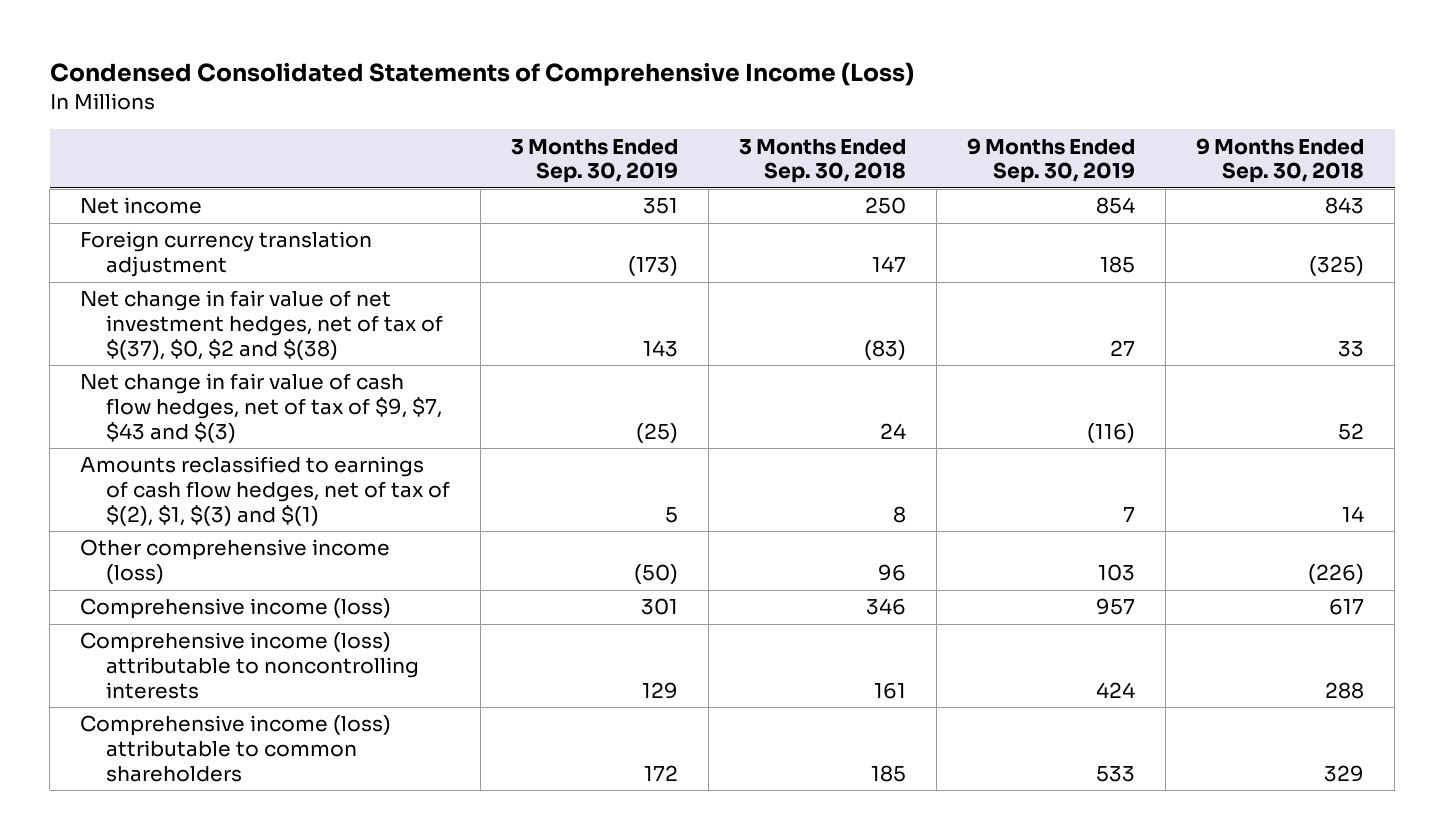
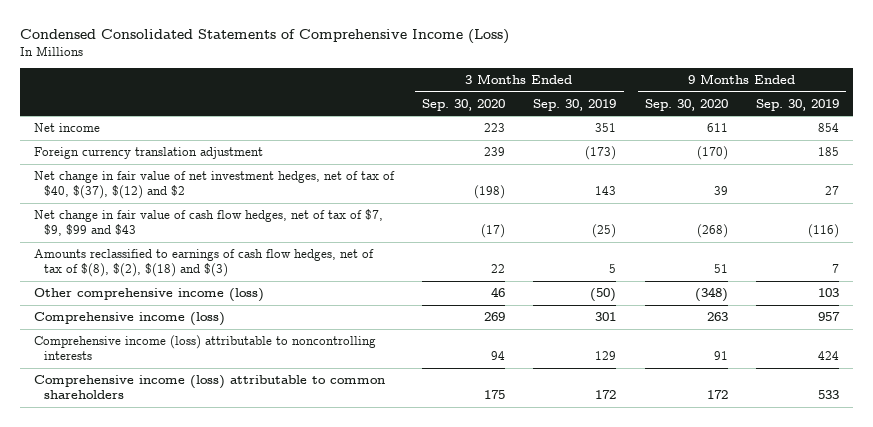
[738,138,906,184] 3 Months Ended Sep. 30, 2018 -> none
[1196,137,1365,184] 9 Months Ended Sep. 30, 2018 -> none
none -> [422,98,506,111] Sep. 30, 2020
none -> [644,98,728,111] Sep. 30, 2020
[80,290,443,360] Net change in fair value of net investment hedges, net of tax of $(37), $0, $2 and $(38) -> [33,171,395,199] Net change in fair value of net investment hedges, net of tax of $40, $(37), $(12) and $2
[80,373,442,443] Net change in fair value of cash flow hedges, net of tax of $9, $7, $43 and $(3) -> [33,209,383,236] Net change in fair value of cash flow hedges, net of tax of $7, $9, $99 and $43
[80,456,450,526] Amounts reclassified to earnings of cash flow hedges, net of tax of $(2), $1, $(3) and $(1) -> [33,249,374,277] Amounts reclassified to earnings of cash flow hedges, net of tax of $(8), $(2), $(18) and $(3)

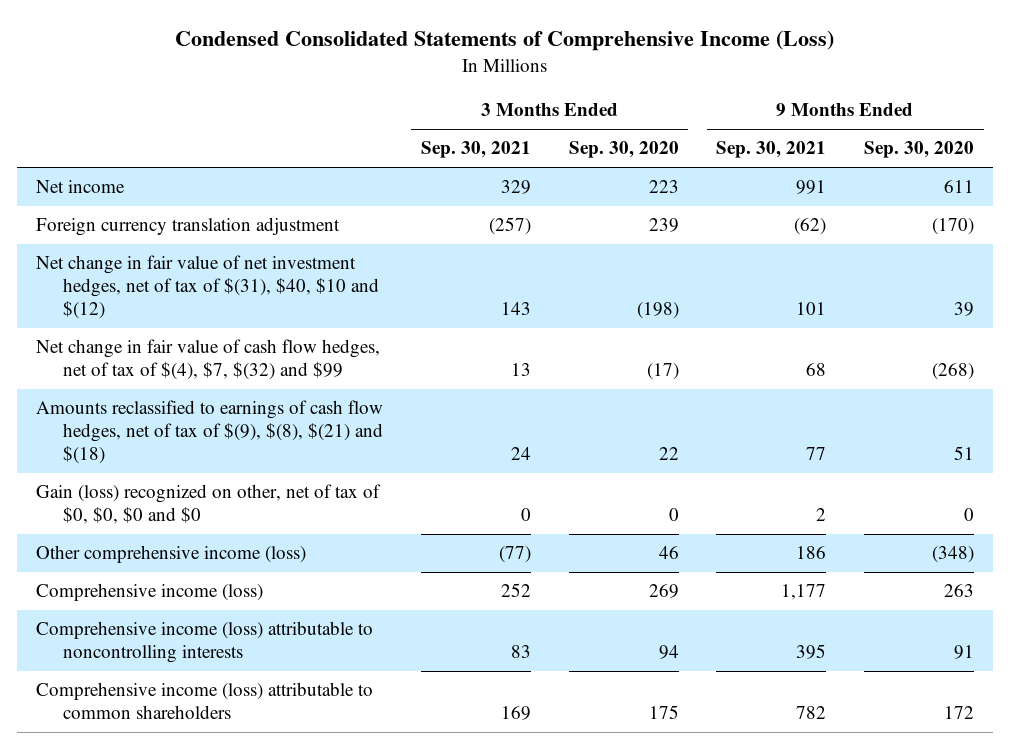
[533,98,617,111] Sep. 30, 2019 -> none
[755,98,839,111] Sep. 30, 2019 -> none
none -> [420,141,531,159] Sep. 30, 2021
none -> [716,141,827,159] Sep. 30, 2021
[33,171,395,199] Net change in fair value of net investment hedges, net of tax of $40, $(37), $(12) and $2 -> [35,255,379,320] Net change in fair value of net investment hedges, net of tax of $(31), $40, $10 and $(12)
[33,209,383,236] Net change in fair value of cash flow hedges, net of tax of $7, $9, $99 and $43 -> [35,339,380,381] Net change in fair value of cash flow hedges, net of tax of $(4), $7, $(32) and $99
[33,249,374,277] Amounts reclassified to earnings of cash flow hedges, net of tax of $(8), $(2), $(18) and $(3) -> [35,400,383,465] Amounts reclassified to earnings of cash flow hedges, net of tax of $(9), $(8), $(21) and $(18)
none -> [35,484,381,525] Gain (loss) recognized on other, net of tax of $0, $0, $0 and $0

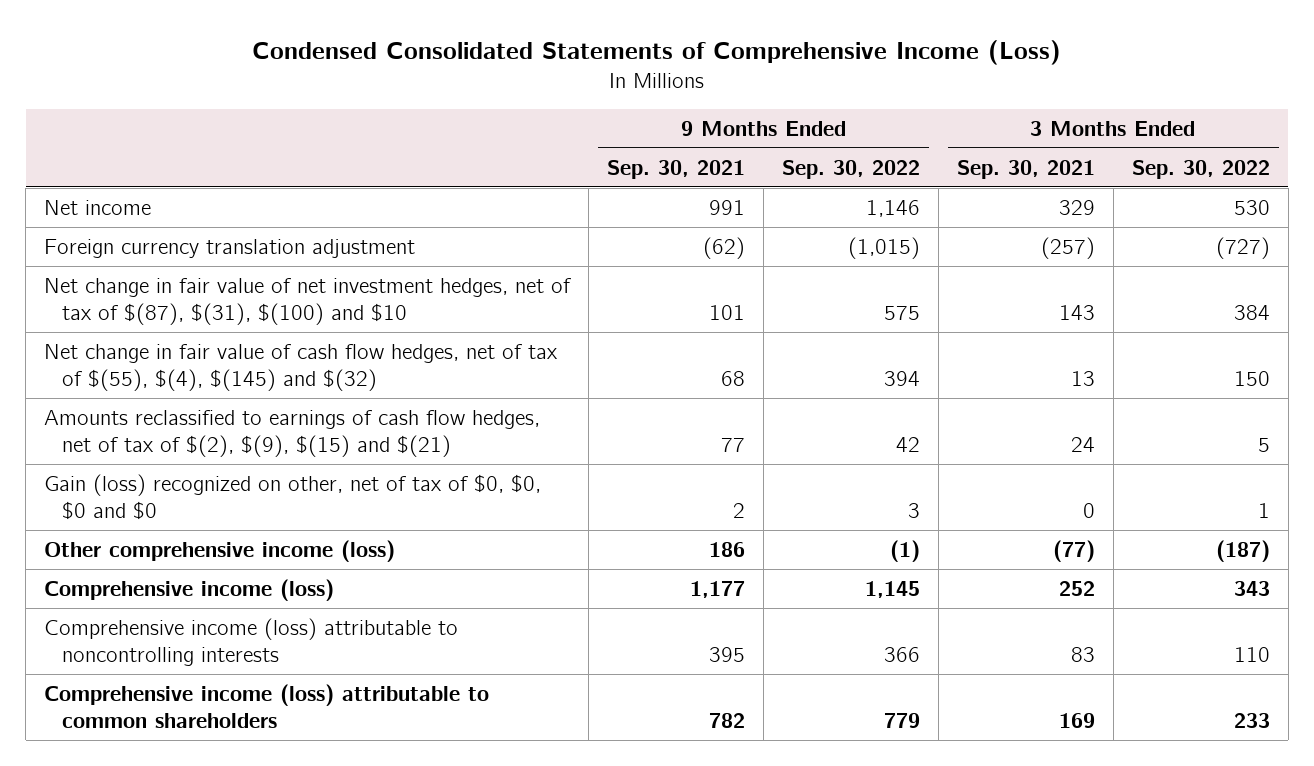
[568,141,679,159] Sep. 30, 2020 -> none
[864,141,975,159] Sep. 30, 2020 -> none
none -> [782,159,921,179] Sep. 30, 2022
none -> [1131,159,1270,179] Sep. 30, 2022
[35,255,379,320] Net change in fair value of net investment hedges, net of tax of $(31), $40, $10 and $(12) -> [44,277,572,326] Net change in fair value of net investment hedges, net of tax of $(87), $(31), $(100) and $10
[35,339,380,381] Net change in fair value of cash flow hedges, net of tax of $(4), $7, $(32) and $99 -> [44,343,559,392] Net change in fair value of cash flow hedges, net of tax of $(55), $(4), $(145) and $(32)
[35,400,383,465] Amounts reclassified to earnings of cash flow hedges, net of tax of $(9), $(8), $(21) and $(18) -> [44,409,541,458] Amounts reclassified to earnings of cash flow hedges, net of tax of $(2), $(9), $(15) and $(21)

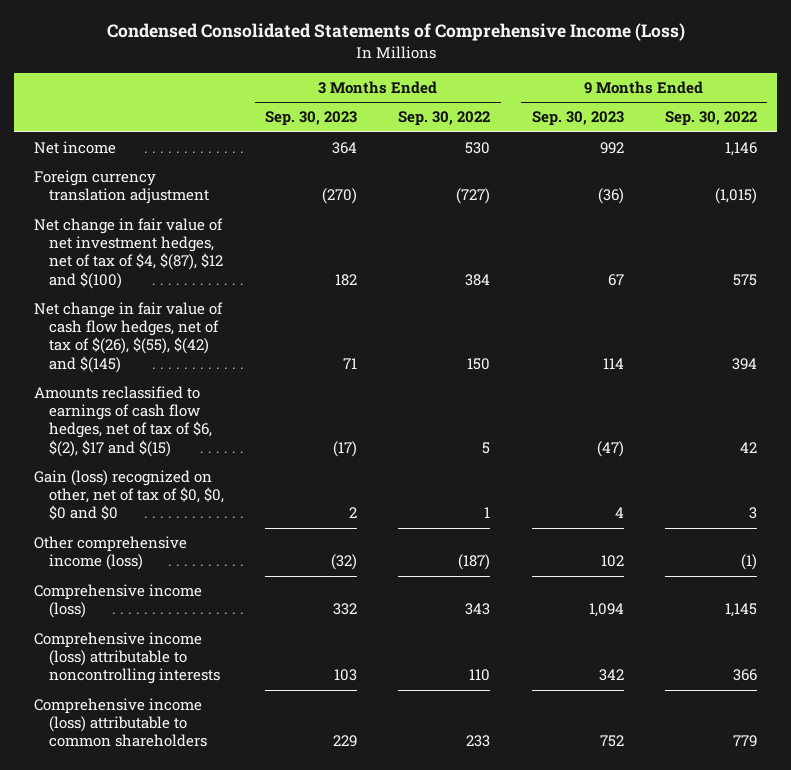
[607,159,746,179] Sep. 30, 2021 -> none
[956,159,1095,179] Sep. 30, 2021 -> none
none -> [265,111,358,127] Sep. 30, 2023
none -> [531,111,624,127] Sep. 30, 2023
[44,277,572,326] Net change in fair value of net investment hedges, net of tax of $(87), $(31), $(100) and $10 -> [34,218,224,289] Net change in fair value of net investment hedges, net of tax of $4, $(87), $12 and $(100)
[44,343,559,392] Net change in fair value of cash flow hedges, net of tax of $(55), $(4), $(145) and $(32) -> [34,302,224,373] Net change in fair value of cash flow hedges, net of tax of $(26), $(55), $(42) and $(145)
[44,409,541,458] Amounts reclassified to earnings of cash flow hedges, net of tax of $(2), $(9), $(15) and $(21) -> [34,386,212,457] Amounts reclassified to earnings of cash flow hedges, net of tax of $6, $(2), $17 and $(15)

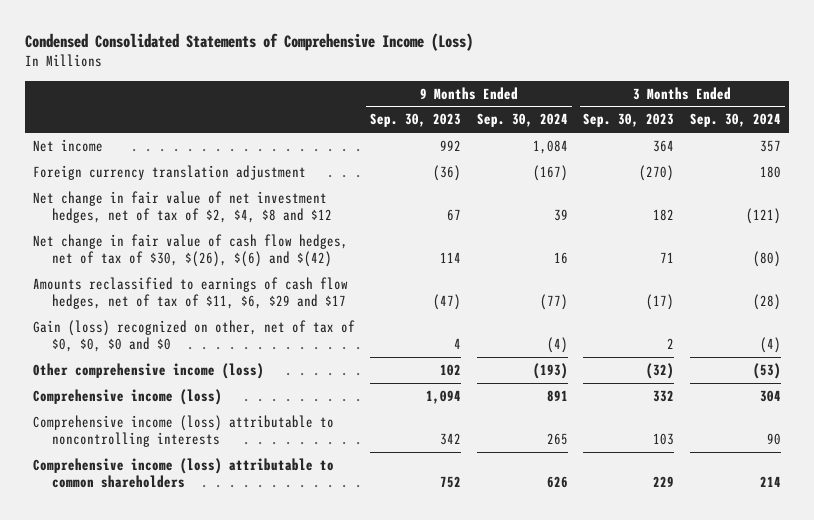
[398,111,491,127] Sep. 30, 2022 -> none
[664,111,757,127] Sep. 30, 2022 -> none
none -> [476,113,568,128] Sep. 30, 2024
none -> [690,113,782,128] Sep. 30, 2024
[34,218,224,289] Net change in fair value of net investment hedges, net of tax of $4, $(87), $12 and $(100) -> [32,190,333,223] Net change in fair value of net investment hedges, net of tax of $2, $4, $8 and $12
[34,302,224,373] Net change in fair value of cash flow hedges, net of tax of $(26), $(55), $(42) and $(145) -> [32,233,348,267] Net change in fair value of cash flow hedges, net of tax of $30, $(26), $(6) and $(42)
[34,386,212,457] Amounts reclassified to earnings of cash flow hedges, net of tax of $6, $(2), $17 and $(15) -> [32,276,348,309] Amounts reclassified to earnings of cash flow hedges, net of tax of $11, $6, $29 and $17

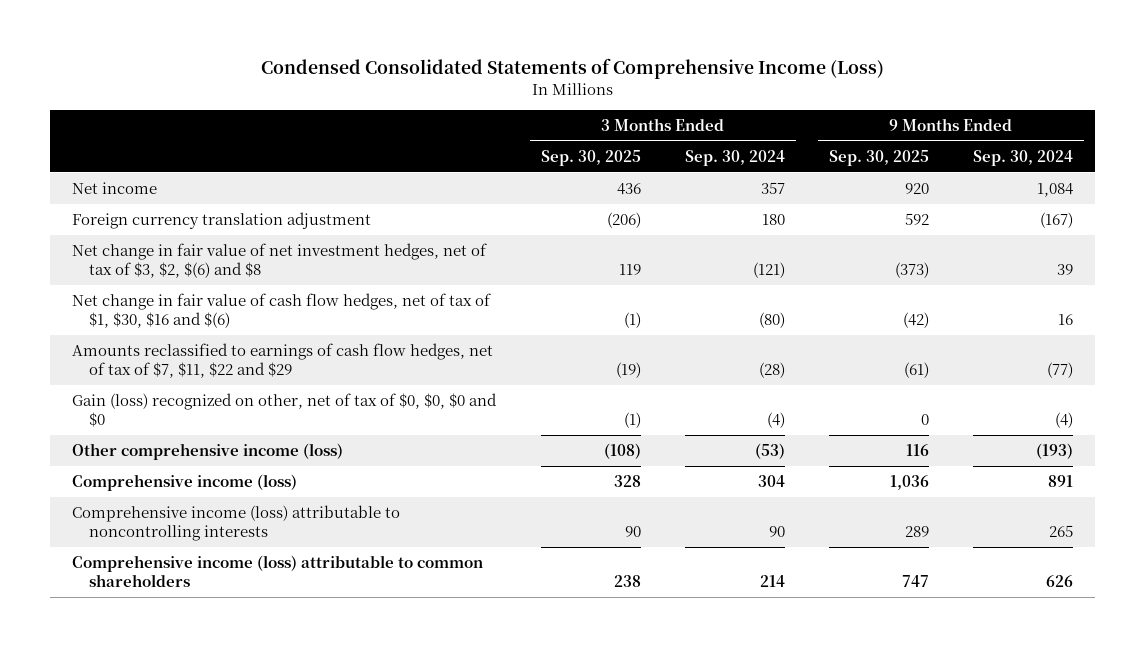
[370,113,462,128] Sep. 30, 2023 -> none
[583,113,675,128] Sep. 30, 2023 -> none
none -> [540,149,641,166] Sep. 30, 2025
none -> [828,149,929,166] Sep. 30, 2025
[32,190,333,223] Net change in fair value of net investment hedges, net of tax of $2, $4, $8 and $12 -> [72,242,488,279] Net change in fair value of net investment hedges, net of tax of $3, $2, $(6) and $8
[32,233,348,267] Net change in fair value of cash flow hedges, net of tax of $30, $(26), $(6) and $(42) -> [72,292,492,329] Net change in fair value of cash flow hedges, net of tax of $1, $30, $16 and $(6)
[32,276,348,309] Amounts reclassified to earnings of cash flow hedges, net of tax of $11, $6, $29 and $17 -> [72,342,494,379] Amounts reclassified to earnings of cash flow hedges, net of tax of $7, $11, $22 and $29

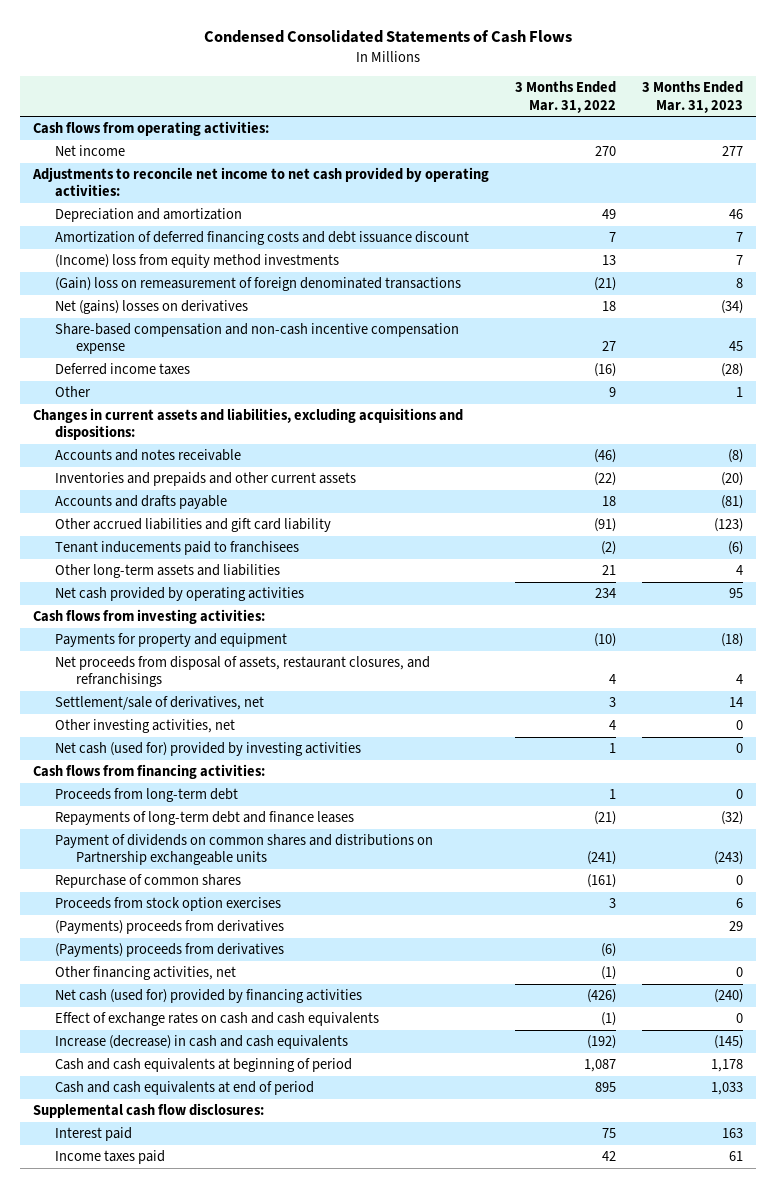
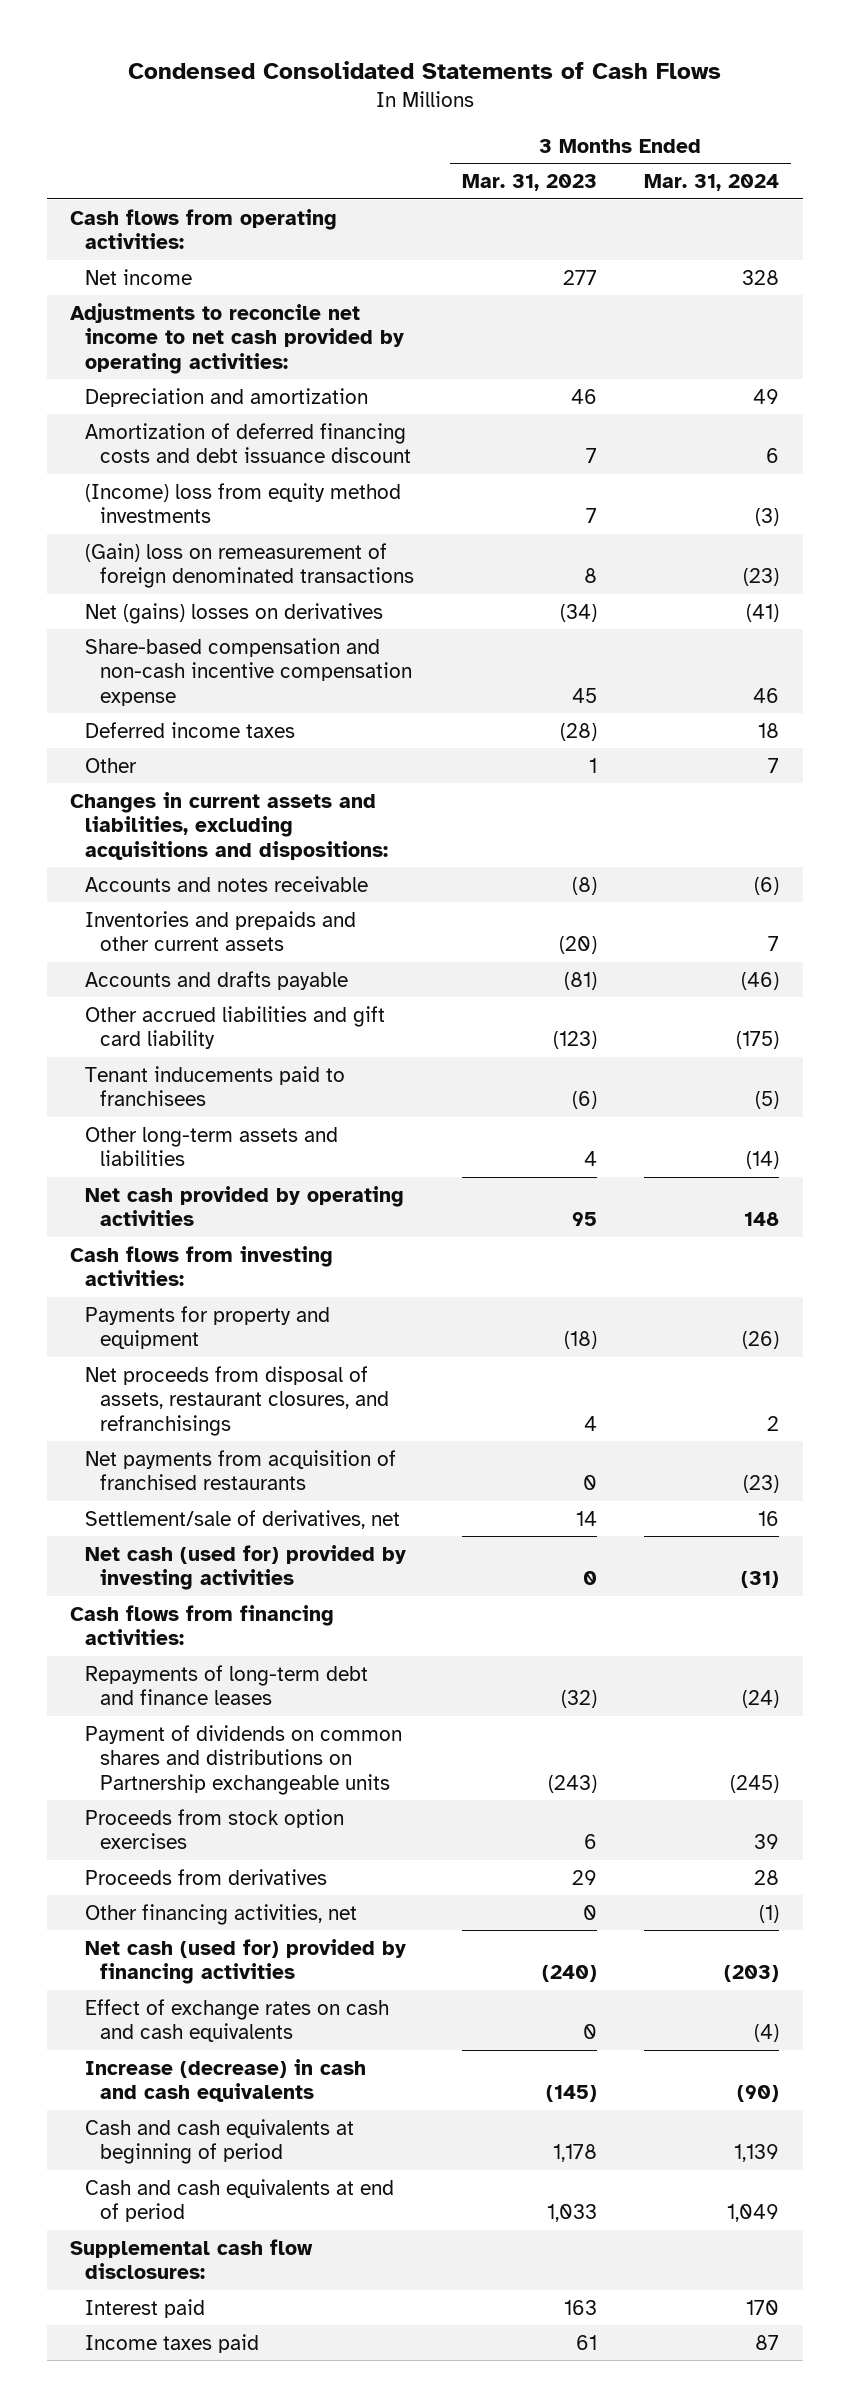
[515,81,617,113] 3 Months Ended Mar. 31, 2022 -> none
none -> [644,174,780,192] Mar. 31, 2024
none -> [85,1449,397,1491] Net payments from acquisition of franchised restaurants
[54,719,235,734] Other investing activities, net -> none
[54,788,238,803] Proceeds from long-term debt -> none
[54,874,241,889] Repurchase of common shares -> none
[54,943,284,958] (Payments) proceeds from derivatives -> none
[54,920,284,935] (Payments) proceeds from derivatives -> [85,1868,328,1885] Proceeds from derivatives

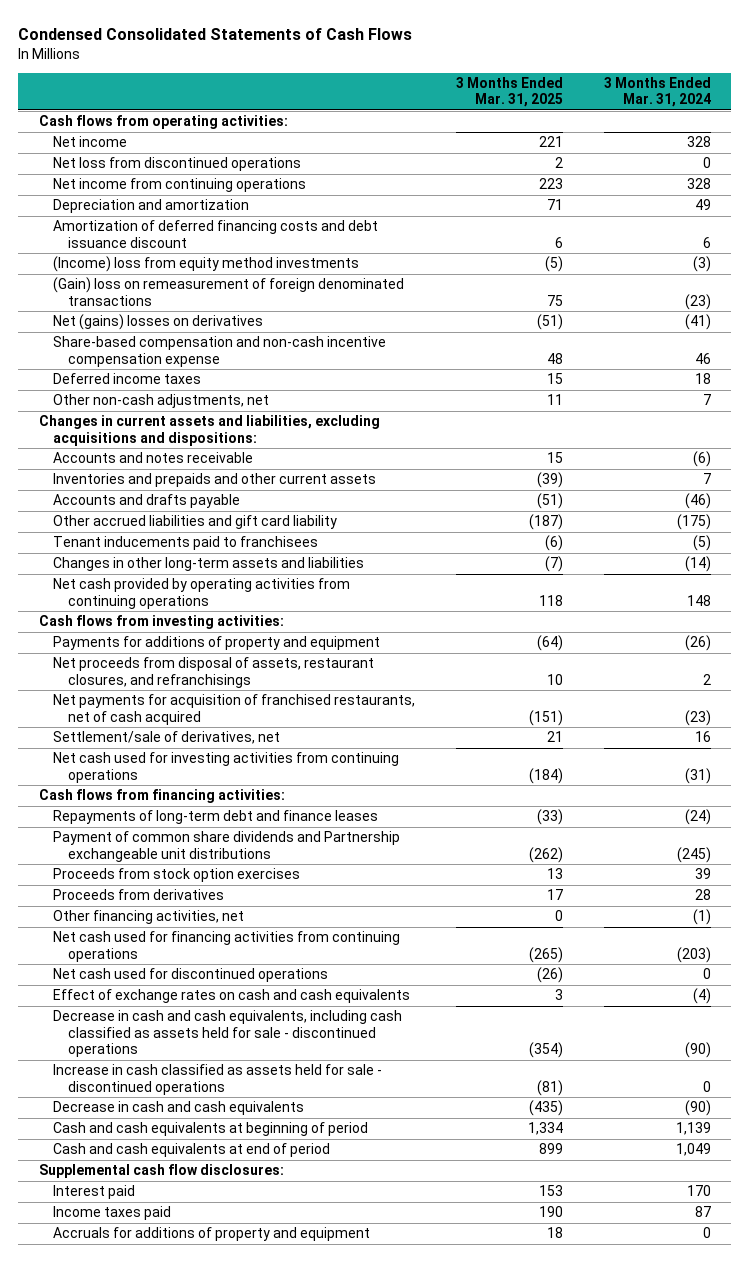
[461,174,597,192] Mar. 31, 2023 -> none
none -> [455,76,563,108] 3 Months Ended Mar. 31, 2025
[70,302,405,374] Adjustments to reconcile net income to net cash provided by operating activities: -> none
none -> [53,157,302,172] Net loss from discontinued operations
none -> [53,178,307,193] Net income from continuing operations
[85,757,138,773] Other -> [53,394,270,409] Other non-cash adjustments, net
[85,1126,339,1167] Other long-term assets and liabilities -> [53,557,365,572] Changes in other long-term assets and liabilities
[85,1185,405,1227] Net cash provided by operating activities -> [53,578,351,609] Net cash provided by operating activities from continuing operations
[85,1305,331,1350] Payments for property and equipment -> [53,636,381,651] Payments for additions of property and equipment
[85,1449,397,1491] Net payments from acquisition of franchised restaurants -> [53,694,416,725] Net payments for acquisition of franchised restaurants, net of cash acquired
[85,1544,407,1591] Net cash (used for) provided by investing activities -> [53,752,400,783] Net cash used for investing activities from continuing operations
[85,1724,403,1795] Payment of dividends on common shares and distributions on Partnership exchangeable units -> [53,831,401,862] Payment of common share dividends and Partnership exchangeable unit distributions
[85,1938,407,1985] Net cash (used for) provided by financing activities -> [53,931,401,962] Net cash used for financing activities from continuing operations
none -> [53,968,329,983] Net cash used for discontinued operations
[85,2058,367,2103] Increase (decrease) in cash and cash equivalents -> [53,1010,403,1058] Decrease in cash and cash equivalents, including cash classified as assets held for sale - discontinued operations
none -> [53,1064,383,1095] Increase in cash classified as assets held for sale - discontinued operations
none -> [53,1101,305,1116] Decrease in cash and cash equivalents
none -> [53,1227,371,1242] Accruals for additions of property and equipment

